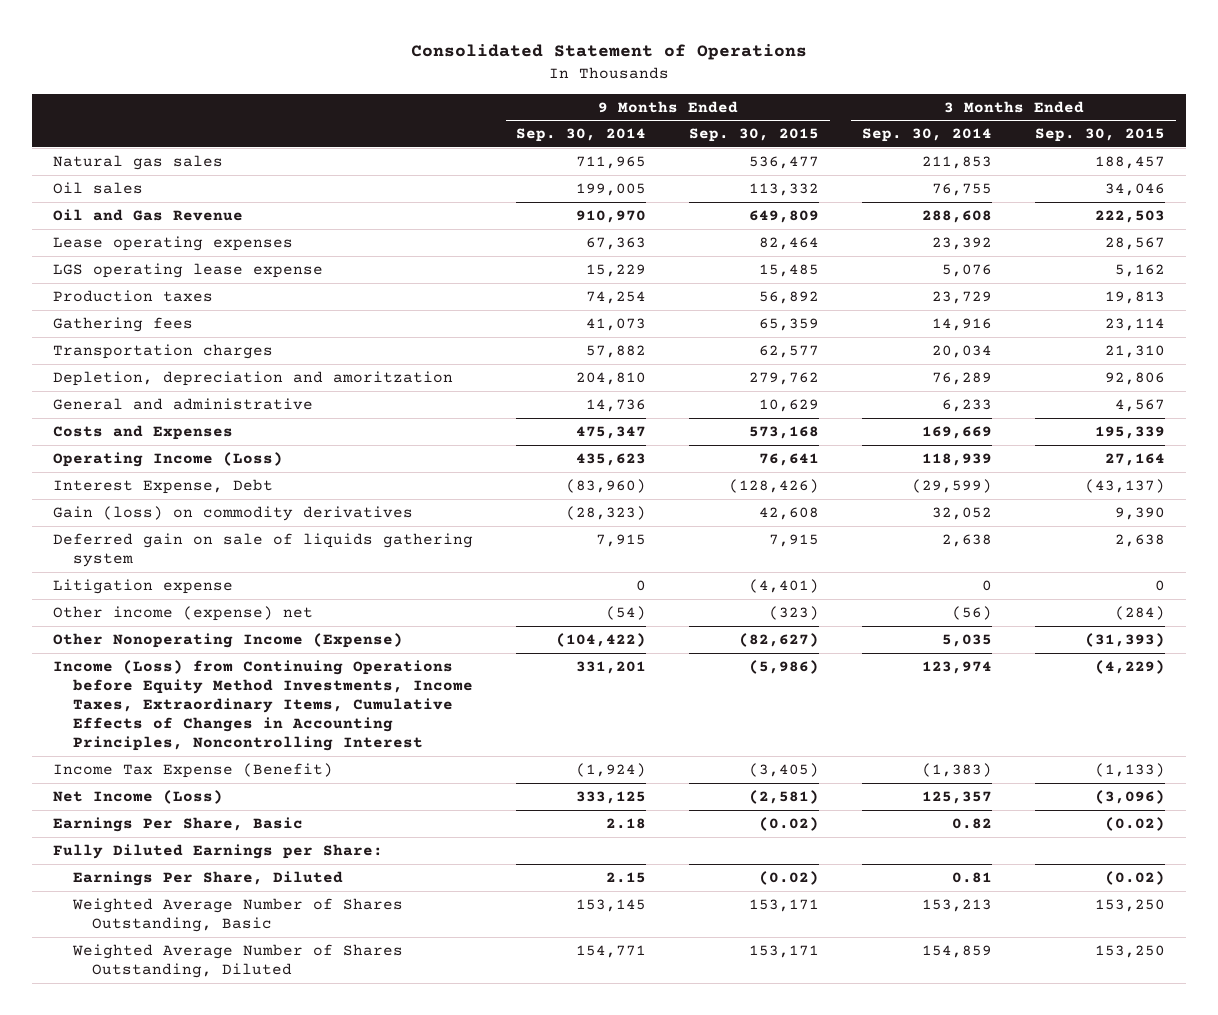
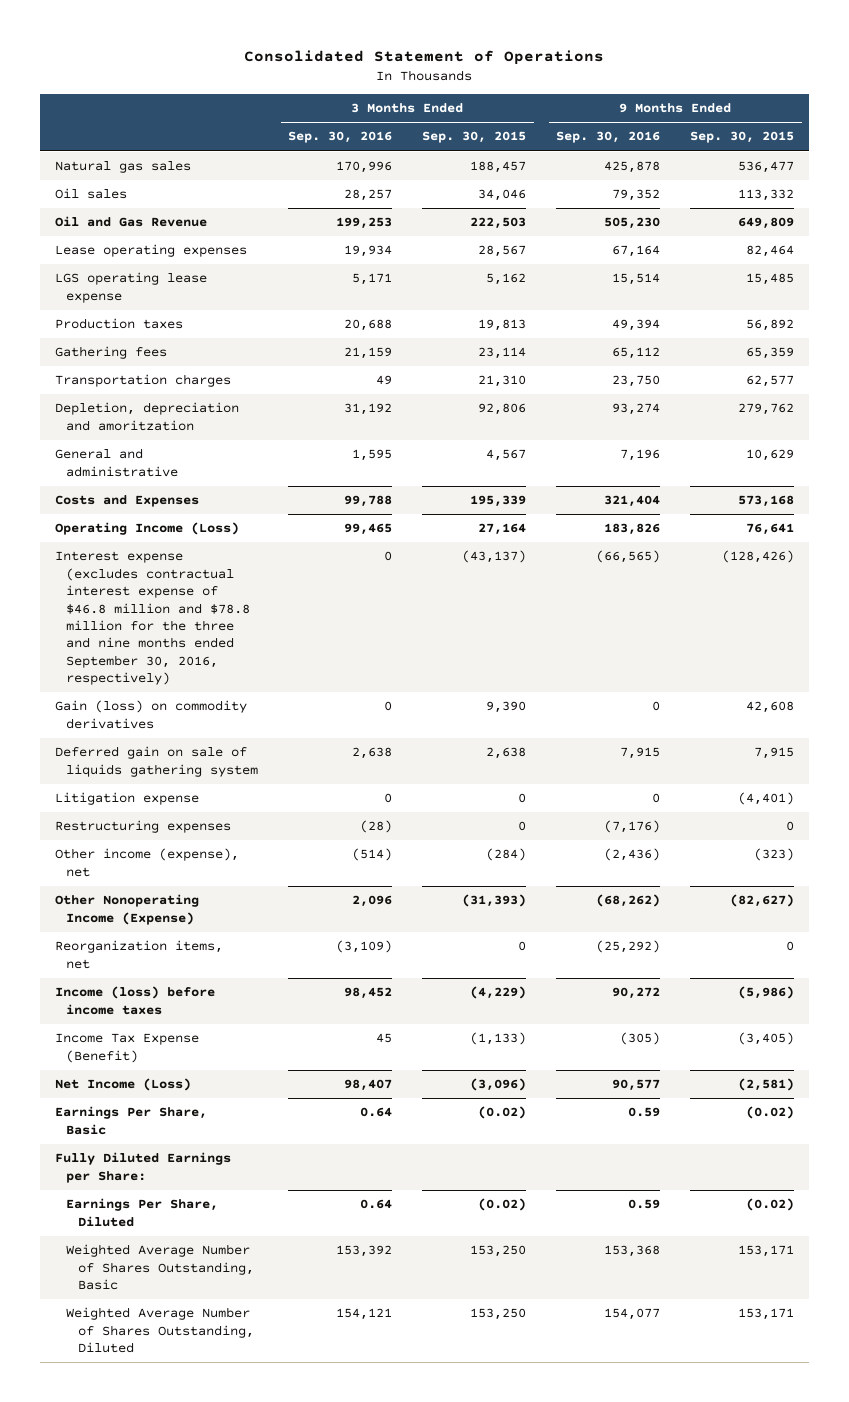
[516,128,647,143] Sep. 30, 2014 -> none
[862,128,993,143] Sep. 30, 2014 -> none
none -> [288,131,393,144] Sep. 30, 2016
none -> [556,131,661,144] Sep. 30, 2016
[53,478,274,494] Interest Expense, Debt -> [54,551,251,686] Interest expense (excludes contractual interest expense of $46.8 million and $78.8 million for the three and nine months ended September 30, 2016, respectively)
none -> [54,820,231,834] Restructuring expenses
[53,605,314,621] Other income (expense) net -> [54,848,239,877] Other income (expense), net
none -> [54,940,223,969] Reorganization items, net
[53,659,473,752] Income (Loss) from Continuing Operations before Equity Method Investments, Income Taxes, Extraordinary Items, Cumulative Effects of Changes in Accounting Principles, Noncontrolling Interest -> [54,986,215,1015] Income (loss) before income taxes

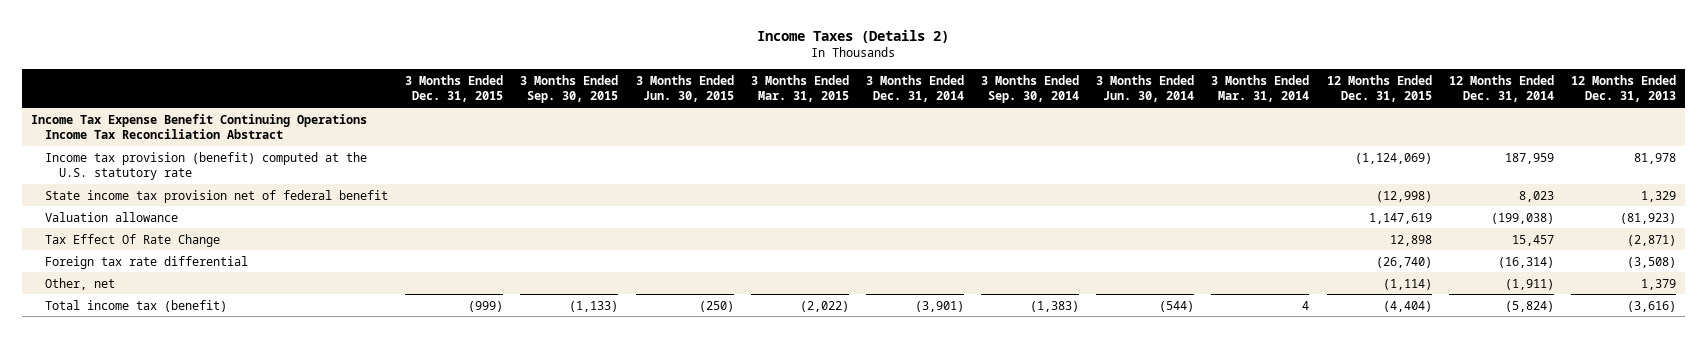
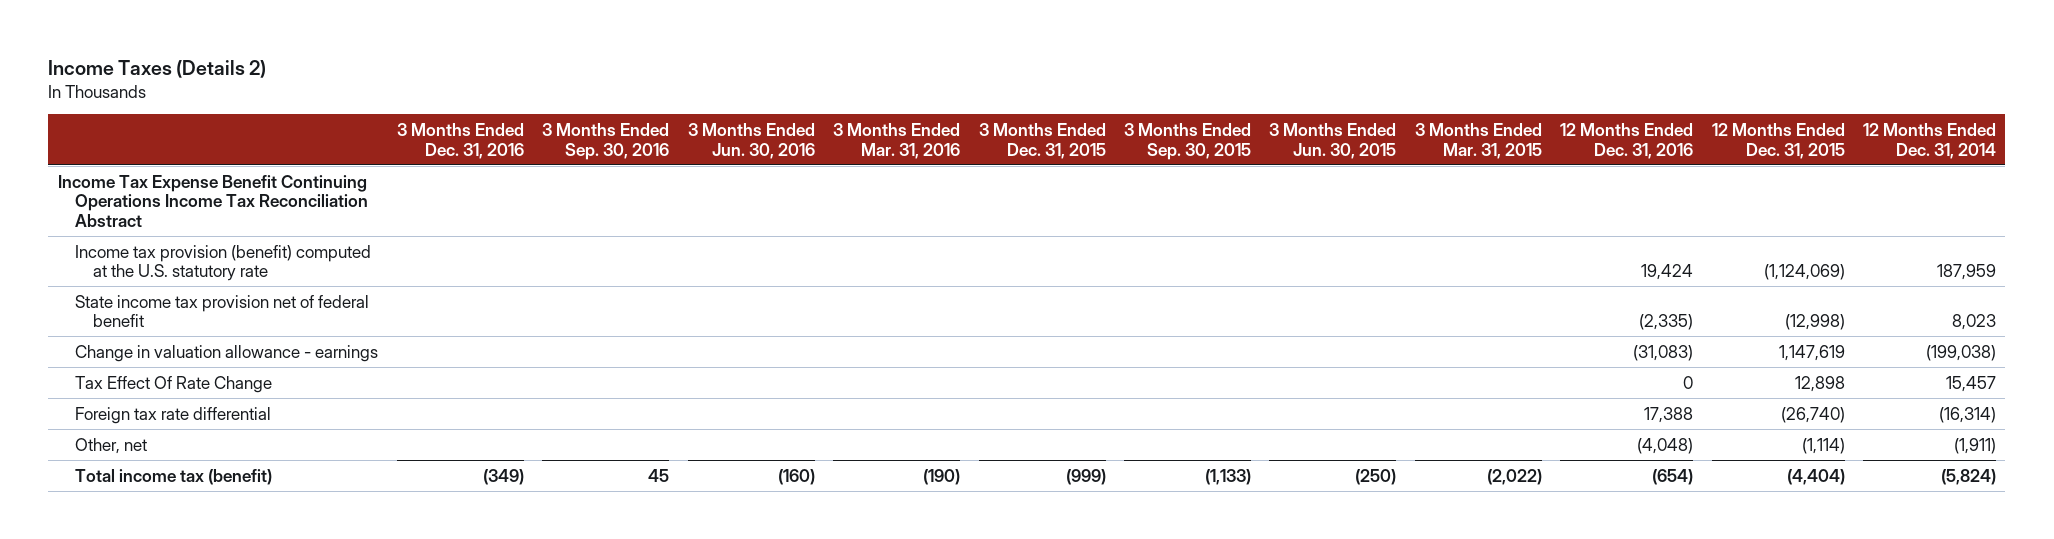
[865,74,964,103] 3 Months Ended Dec. 31, 2014 -> none
[981,74,1080,104] 3 Months Ended Sep. 30, 2014 -> none
[1096,74,1195,103] 3 Months Ended Jun. 30, 2014 -> none
[1211,74,1310,103] 3 Months Ended Mar. 31, 2014 -> none
[1570,74,1676,103] 12 Months Ended Dec. 31, 2013 -> none
none -> [396,123,524,159] 3 Months Ended Dec. 31, 2016
none -> [542,123,670,160] 3 Months Ended Sep. 30, 2016
none -> [687,123,815,159] 3 Months Ended Jun. 30, 2016
none -> [833,123,961,159] 3 Months Ended Mar. 31, 2016
none -> [1560,123,1694,159] 12 Months Ended Dec. 31, 2016
[45,211,179,222] Valuation allowance -> [75,344,379,362] Change in valuation allowance - earnings

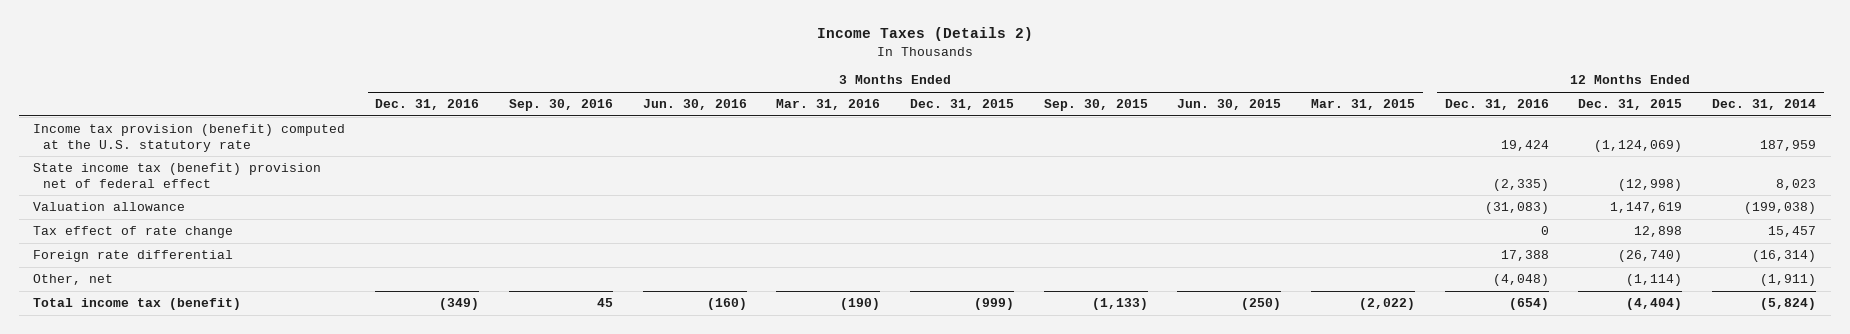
[57,174,369,227] Income Tax Expense Benefit Continuing Operations Income Tax Reconciliation Abstract -> none
[75,294,370,328] State income tax provision net of federal benefit -> [33,162,322,188] State income tax (benefit) provision net of federal effect
[75,344,379,362] Change in valuation allowance - earnings -> [33,201,186,211] Valuation allowance
[75,375,273,393] Tax Effect Of Rate Change -> [33,225,234,238] Tax effect of rate change
[75,406,272,424] Foreign tax rate differential -> [33,249,234,262] Foreign rate differential

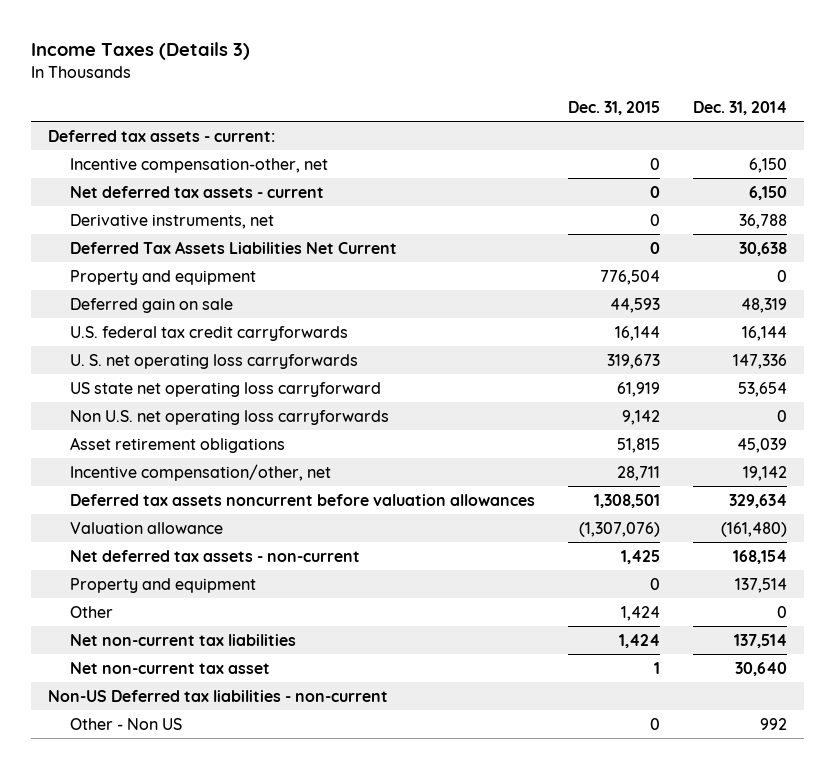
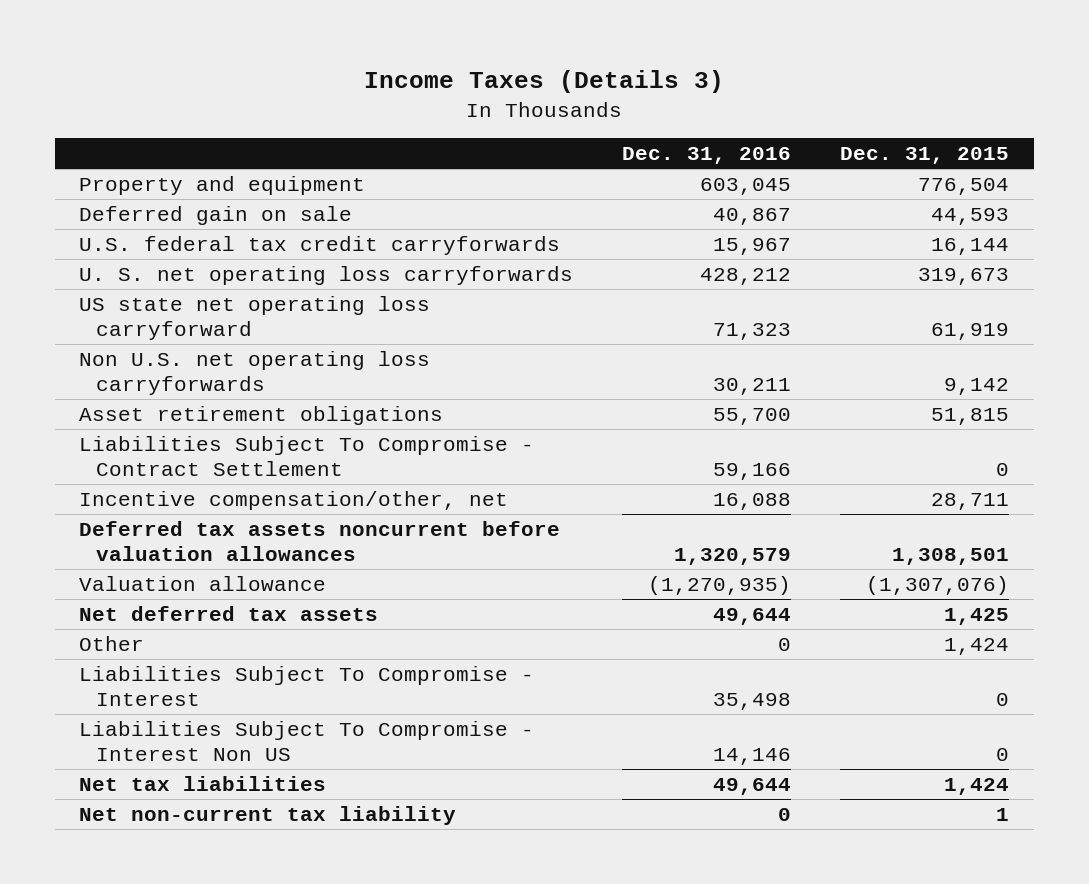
[693,100,788,115] Dec. 31, 2014 -> none
none -> [622,147,792,165] Dec. 31, 2016
[47,129,275,142] Deferred tax assets - current: -> none
[69,157,328,173] Incentive compensation-other, net -> none
[69,185,324,198] Net deferred tax assets - current -> none
[69,213,274,229] Derivative instruments, net -> none
[69,240,397,254] Deferred Tax Assets Liabilities Net Current -> none
none -> [79,436,535,476] Liabilities Subject To Compromise - Contract Settlement
[69,577,256,593] Property and equipment -> none
[69,549,360,562] Net deferred tax assets - non-current -> [79,606,379,622] Net deferred tax assets
[47,689,388,702] Non-US Deferred tax liabilities - non-current -> none
[69,717,182,730] Other - Non US -> none
none -> [79,666,535,706] Liabilities Subject To Compromise - Interest
none -> [79,721,535,761] Liabilities Subject To Compromise - Interest Non US
[69,633,296,646] Net non-current tax liabilities -> [79,776,327,792] Net tax liabilities
[69,661,270,674] Net non-current tax asset -> [79,806,457,826] Net non-current tax liability

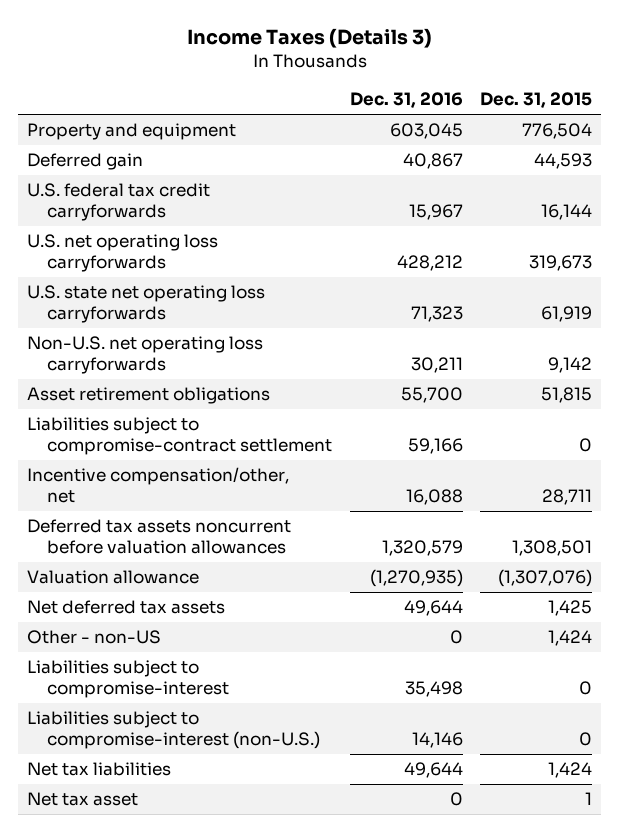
[79,206,353,226] Deferred gain on sale -> [27,153,144,171] Deferred gain
[79,266,574,286] U. S. net operating loss carryforwards -> [27,234,219,273] U.S. net operating loss carryforwards
[79,296,431,340] US state net operating loss carryforward -> [27,285,266,324] U.S. state net operating loss carryforwards
[79,351,431,395] Non U.S. net operating loss carryforwards -> [27,336,264,375] Non-U.S. net operating loss carryforwards
[79,436,535,476] Liabilities Subject To Compromise - Contract Settlement -> [27,417,332,456] Liabilities subject to compromise-contract settlement
[79,636,145,652] Other -> [27,630,162,645] Other - non-US
[79,666,535,706] Liabilities Subject To Compromise - Interest -> [27,660,229,699] Liabilities subject to compromise-interest
[79,721,535,761] Liabilities Subject To Compromise - Interest Non US -> [27,711,320,750] Liabilities subject to compromise-interest (non-U.S.)
[79,806,457,826] Net non-current tax liability -> [27,792,139,807] Net tax asset

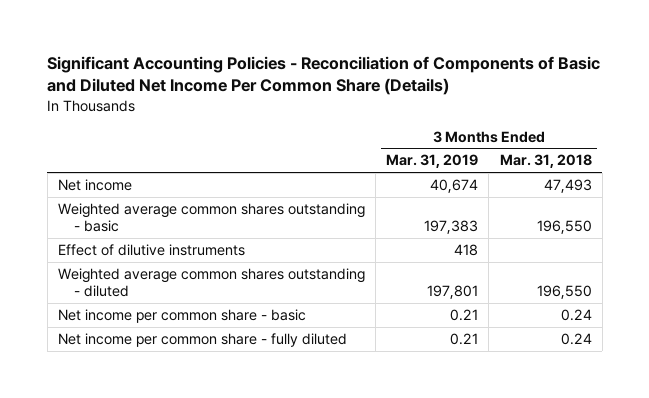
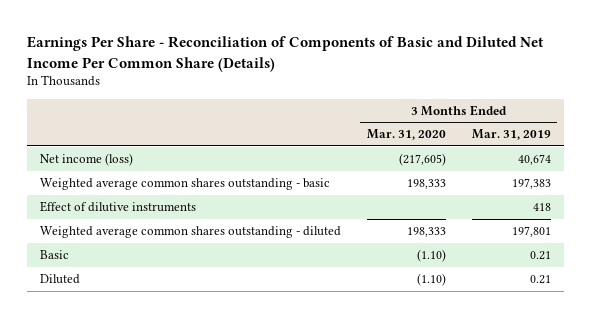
[47,56,601,96] Significant Accounting Policies - Reconciliation of Components of Basic and Diluted Net Income Per Common Share (Details) -> [26,36,544,72] Earnings Per Share - Reconciliation of Components of Basic and Diluted Net Income Per Common Share (Details)
[499,154,592,169] Mar. 31, 2018 -> none
none -> [366,129,446,141] Mar. 31, 2020
[57,178,132,191] Net income -> [39,153,133,167] Net income (loss)
[57,308,306,323] Net income per common share - basic -> [39,250,69,260] Basic
[57,332,347,347] Net income per common share - fully diluted -> [39,274,80,285] Diluted

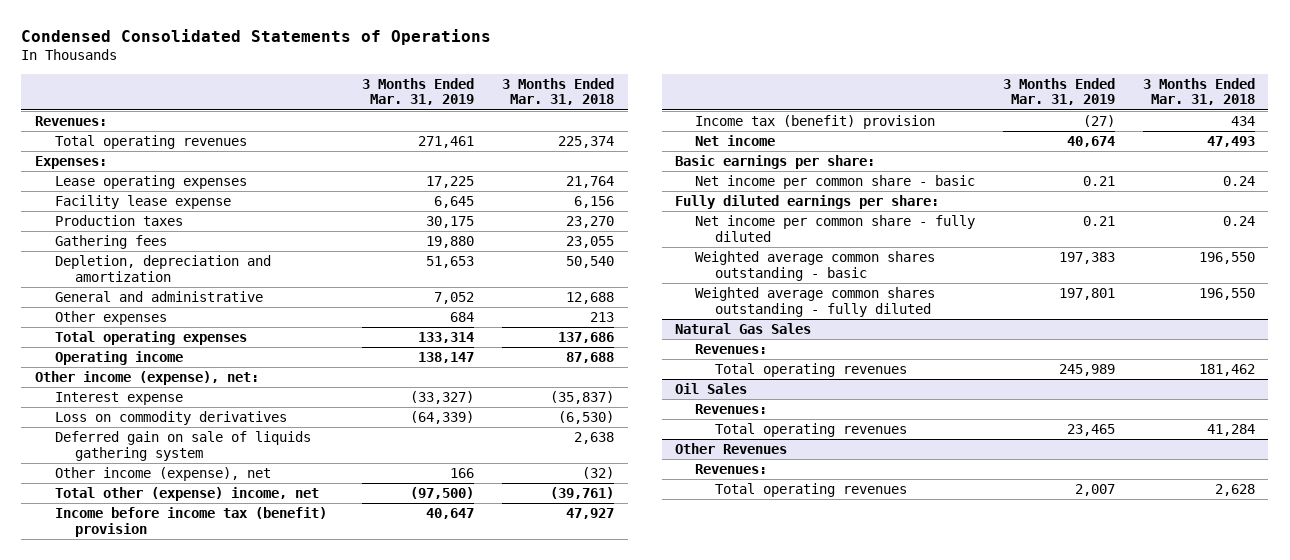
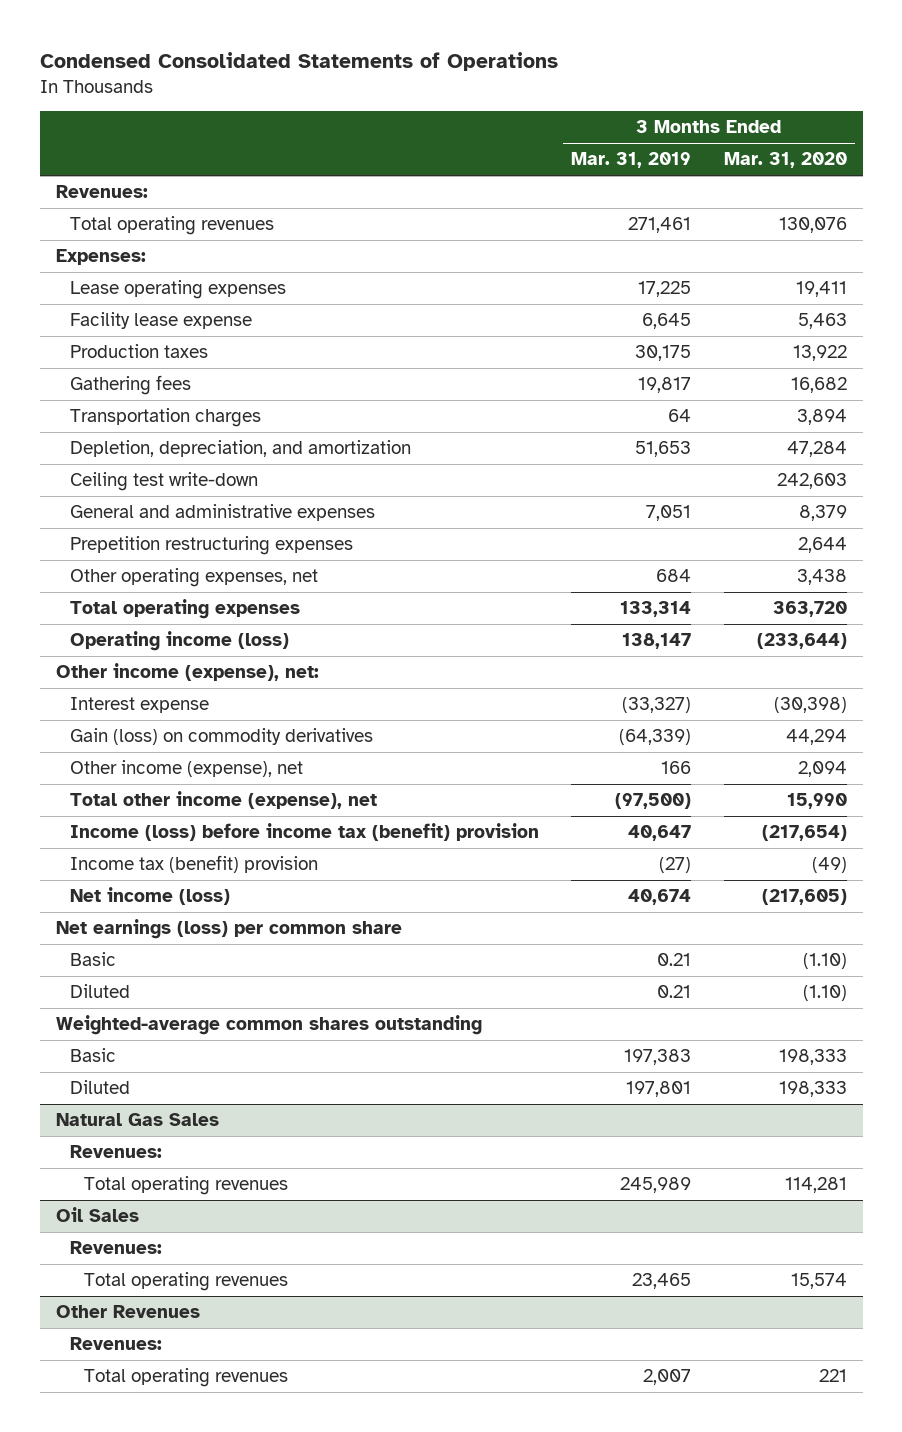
[502,77,615,106] 3 Months Ended Mar. 31, 2018 -> none
none -> [723,152,847,169] Mar. 31, 2020
[426,235,475,248] 19,880 -> [638,377,692,394] 19,817
none -> [69,408,261,428] Transportation charges
[54,254,271,282] Depletion, depreciation and amortization -> [69,440,411,458] Depletion, depreciation, and amortization
none -> [69,472,258,492] Ceiling test write-down
[54,290,263,302] General and administrative -> [69,504,375,522] General and administrative expenses
[434,291,475,304] 7,052 -> [646,505,692,522] 7,051
none -> [69,536,353,556] Prepetition restructuring expenses
[54,310,167,325] Other expenses -> [69,568,318,588] Other operating expenses, net
[54,350,183,365] Operating income -> [69,631,289,652] Operating income (loss)
[54,430,311,461] Deferred gain on sale of liquids gathering system -> none
[54,410,287,425] Loss on commodity derivatives -> [69,728,373,746] Gain (loss) on commodity derivatives
[54,486,319,501] Total other (expense) income, net -> [69,791,377,810] Total other income (expense), net
[54,506,327,537] Income before income tax (benefit) provision -> [69,823,539,842] Income (loss) before income tax (benefit) provision
[675,194,940,209] Fully diluted earnings per share: -> none
[695,134,776,146] Net income -> [69,887,230,906] Net income (loss)
[675,154,876,169] Basic earnings per share: -> [55,919,402,940] Net earnings (loss) per common share
[695,174,976,189] Net income per common share - basic -> [69,952,116,967] Basic
[695,214,976,242] Net income per common share - fully diluted -> [69,984,130,999] Diluted
none -> [55,1015,482,1036] Weighted-average common shares outstanding
[695,250,936,281] Weighted average common shares outstanding - basic -> [69,1048,116,1063] Basic
[695,286,936,317] Weighted average common shares outstanding - fully diluted -> [69,1080,130,1095] Diluted

